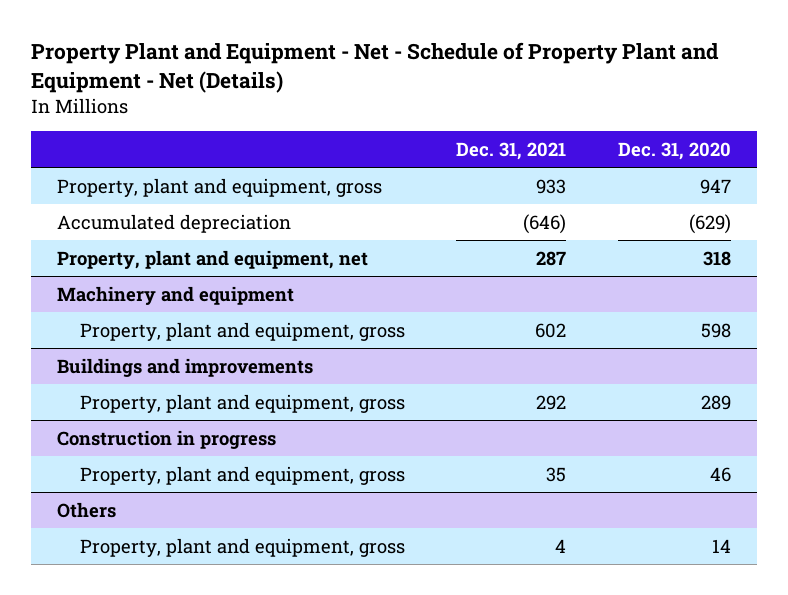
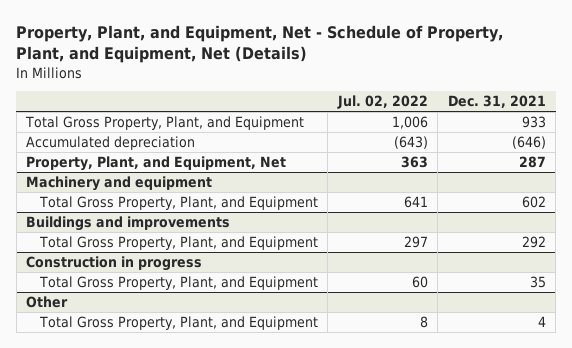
[30,42,719,93] Property Plant and Equipment - Net - Schedule of Property Plant and Equipment - Net (Details) -> [16,24,504,64] Property, Plant, and Equipment, Net - Schedule of Property, Plant, and Equipment, Net (Details)
[618,141,732,160] Dec. 31, 2020 -> none
none -> [336,95,428,110] Jul. 02, 2022
[56,177,382,197] Property, plant and equipment, gross -> [25,116,305,131] Total Gross Property, Plant, and Equipment
[56,249,368,269] Property, plant and equipment, net -> [26,156,287,172] Property, Plant, and Equipment, Net
[79,321,405,341] Property, plant and equipment, gross -> [38,196,318,211] Total Gross Property, Plant, and Equipment
[79,393,405,413] Property, plant and equipment, gross -> [38,236,318,251] Total Gross Property, Plant, and Equipment
[79,465,405,485] Property, plant and equipment, gross -> [38,276,318,291] Total Gross Property, Plant, and Equipment
[56,501,116,518] Others -> [26,296,69,309] Other
[79,537,405,557] Property, plant and equipment, gross -> [38,316,318,331] Total Gross Property, Plant, and Equipment

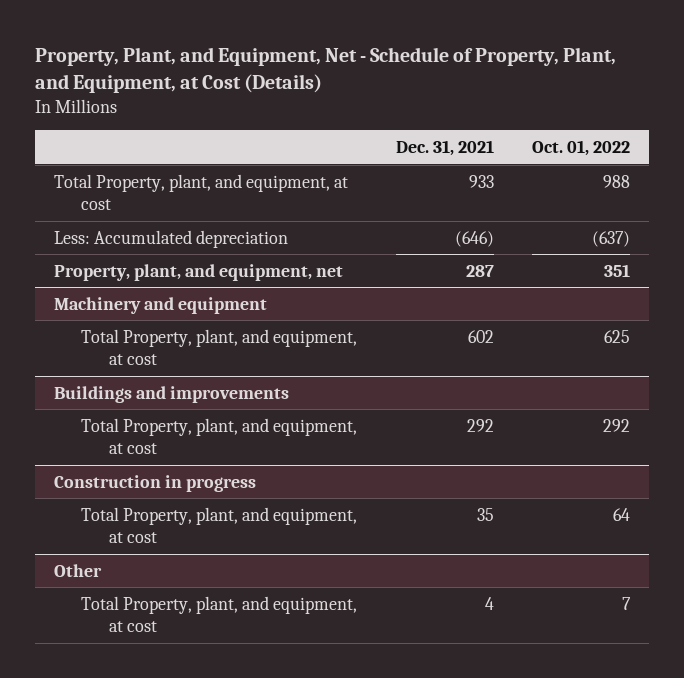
[16,24,504,64] Property, Plant, and Equipment, Net - Schedule of Property, Plant, and Equipment, Net (Details) -> [34,46,616,94] Property, Plant, and Equipment, Net - Schedule of Property, Plant, and Equipment, at Cost (Details)
[336,95,428,110] Jul. 02, 2022 -> none
none -> [531,139,630,156] Oct. 01, 2022
[25,116,305,131] Total Gross Property, Plant, and Equipment -> [53,173,348,210] Total Property, plant, and equipment, at cost
[26,136,196,151] Accumulated depreciation -> [53,229,288,248] Less: Accumulated depreciation
[26,156,287,172] Property, Plant, and Equipment, Net -> [53,263,343,281] Property, plant, and equipment, net
[38,196,318,211] Total Gross Property, Plant, and Equipment -> [81,328,358,365] Total Property, plant, and equipment, at cost
[38,236,318,251] Total Gross Property, Plant, and Equipment -> [81,417,358,454] Total Property, plant, and equipment, at cost
[38,276,318,291] Total Gross Property, Plant, and Equipment -> [81,506,358,543] Total Property, plant, and equipment, at cost
[38,316,318,331] Total Gross Property, Plant, and Equipment -> [81,595,358,632] Total Property, plant, and equipment, at cost

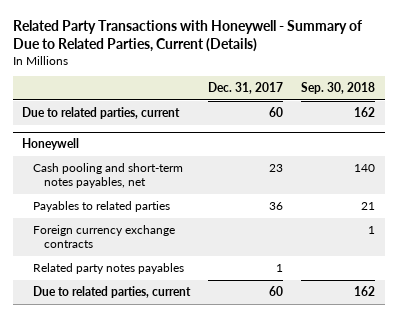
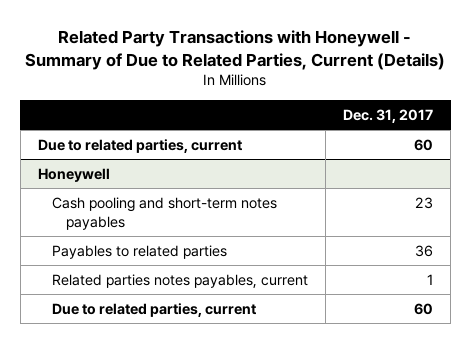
[301,82,376,95] Sep. 30, 2018 -> none
[32,162,183,189] Cash pooling and short-term notes payables, net -> [51,196,277,230] Cash pooling and short-term notes payables
[32,224,175,249] Foreign currency exchange contracts -> none
[32,262,184,274] Related party notes payables -> [51,273,308,288] Related parties notes payables, current

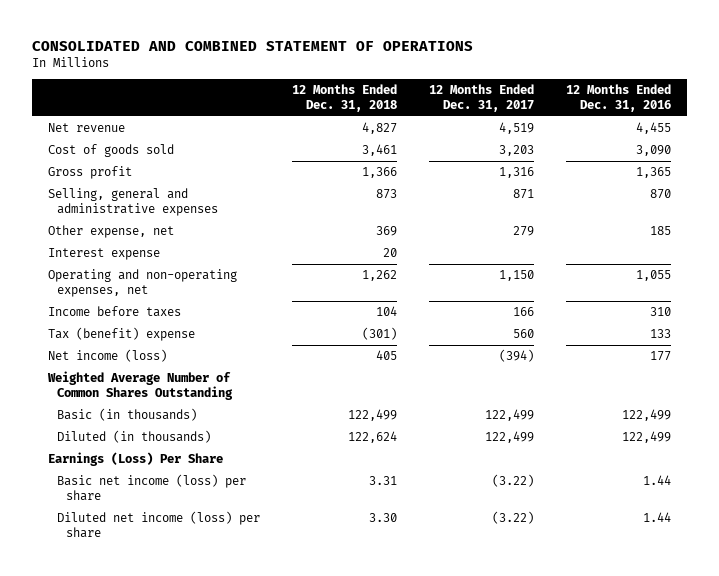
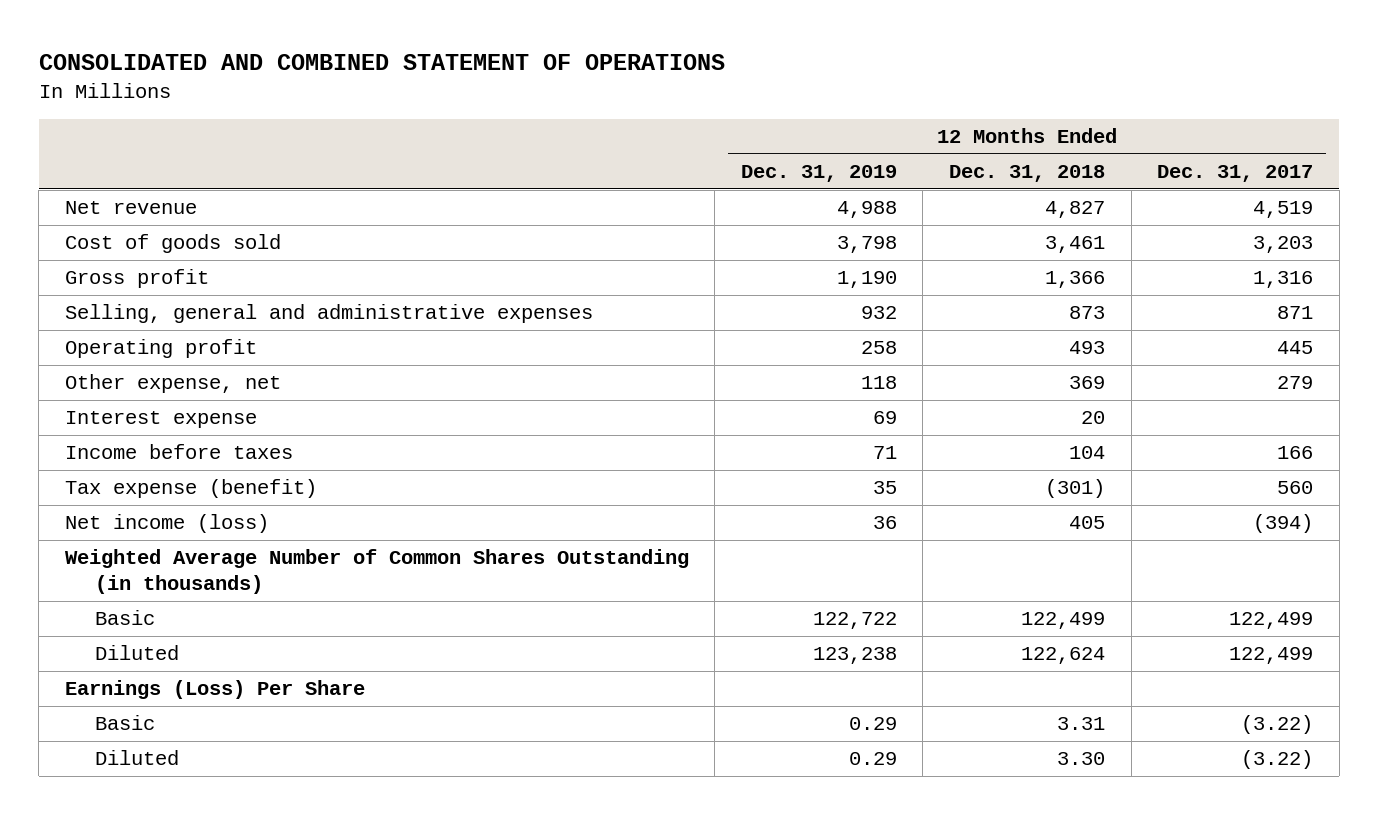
[566,83,672,112] 12 Months Ended Dec. 31, 2016 -> none
none -> [740,164,897,182] Dec. 31, 2019
none -> [64,339,257,359] Operating profit
[47,268,237,298] Operating and non-operating expenses, net -> none
[47,326,195,341] Tax (benefit) expense -> [64,479,317,499] Tax expense (benefit)
[46,370,234,401] Weighted Average Number of Common Shares Outstanding -> [64,549,689,595] Weighted Average Number of Common Shares Outstanding (in thousands)
[57,407,198,421] Basic (in thousands) -> [95,610,156,626] Basic
[57,429,212,443] Diluted (in thousands) -> [95,645,180,661] Diluted
[57,473,247,502] Basic net income (loss) per share -> [95,715,156,731] Basic
[57,510,261,539] Diluted net income (loss) per share -> [95,750,180,766] Diluted

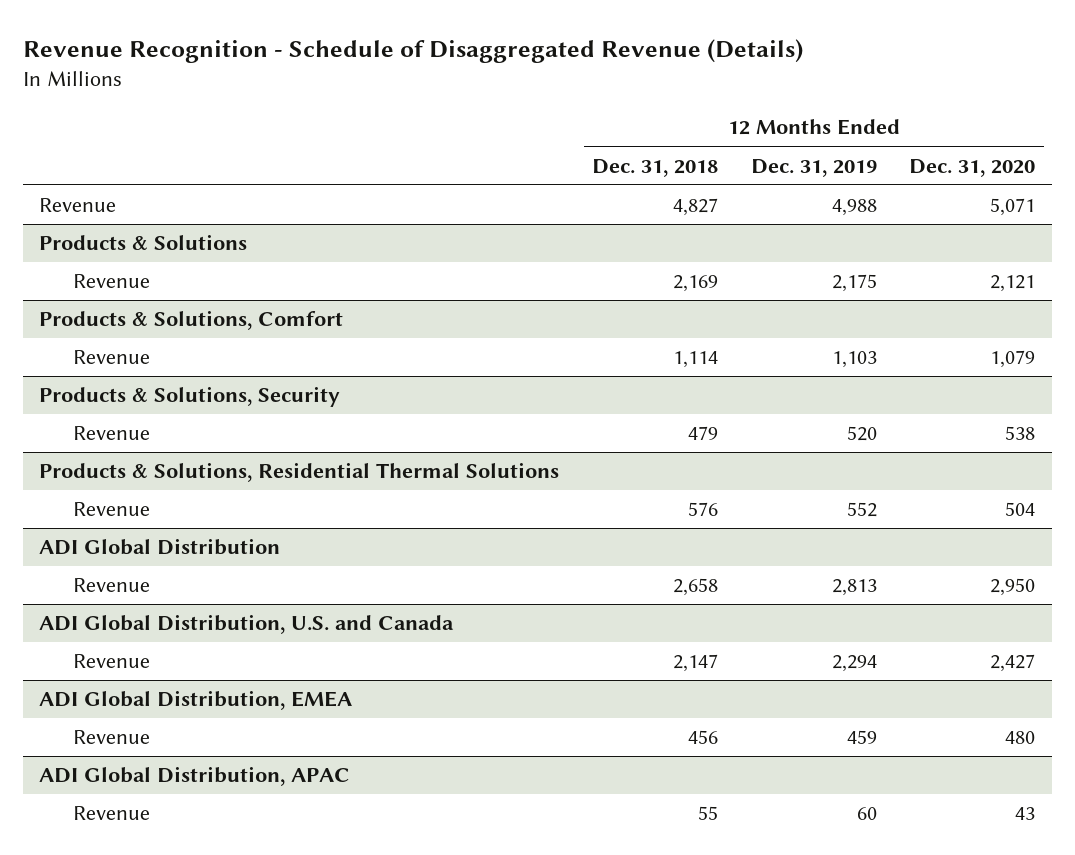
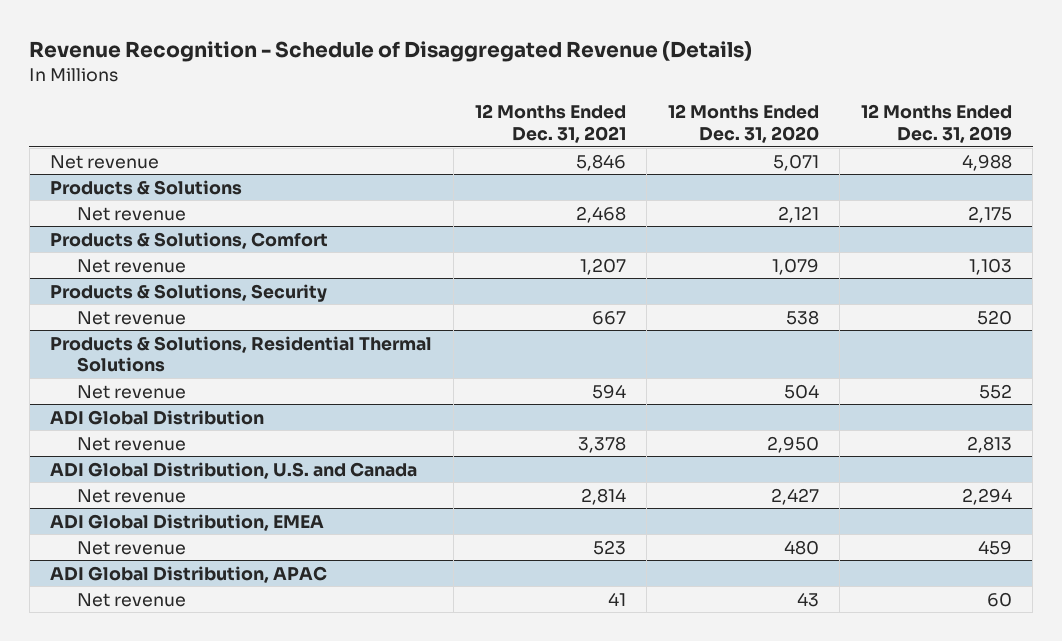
[592,158,719,177] Dec. 31, 2018 -> none
none -> [474,104,626,143] 12 Months Ended Dec. 31, 2021
[39,198,117,213] Revenue -> [50,154,160,169] Net revenue
[72,274,150,289] Revenue -> [77,206,187,221] Net revenue
[72,350,150,365] Revenue -> [77,258,187,273] Net revenue
[72,426,150,441] Revenue -> [77,310,187,325] Net revenue
[72,502,150,517] Revenue -> [77,384,187,399] Net revenue
[72,578,150,593] Revenue -> [77,436,187,451] Net revenue
[72,654,150,669] Revenue -> [77,488,187,503] Net revenue
[72,730,150,745] Revenue -> [77,540,187,555] Net revenue
[72,806,150,821] Revenue -> [77,592,187,607] Net revenue

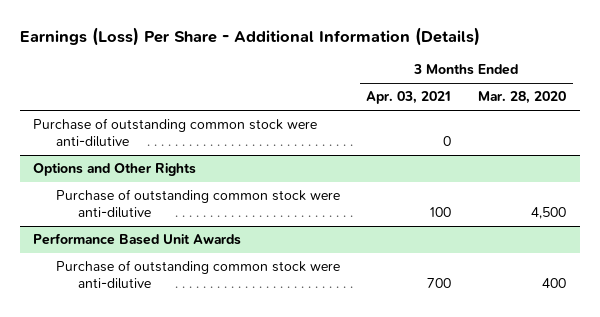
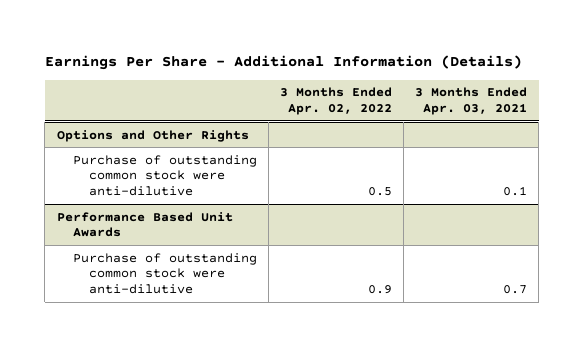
[19,26,480,46] Earnings (Loss) Per Share - Additional Information (Details) -> [44,55,522,71] Earnings Per Share - Additional Information (Details)
[478,91,567,105] Mar. 28, 2020 -> none
none -> [279,87,392,116] 3 Months Ended Apr. 02, 2022
[33,118,318,147] Purchase of outstanding common stock were anti-dilutive -> none
[430,206,452,217] 100 -> [502,186,527,197] 0.1
[427,277,452,288] 700 -> [502,285,527,295] 0.7

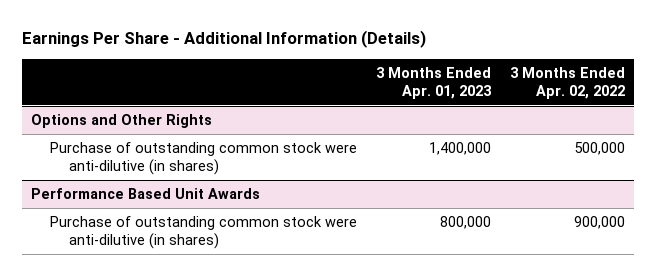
[414,87,527,116] 3 Months Ended Apr. 03, 2021 -> none
none -> [375,67,492,99] 3 Months Ended Apr. 01, 2023
[72,154,257,197] Purchase of outstanding common stock were anti-dilutive -> [50,142,358,175] Purchase of outstanding common stock were anti-dilutive (in shares)
[367,187,392,197] 0.5 -> [573,142,625,156] 500,000
[72,252,257,295] Purchase of outstanding common stock were anti-dilutive -> [50,216,358,249] Purchase of outstanding common stock were anti-dilutive (in shares)
[367,285,392,295] 0.9 -> [573,216,625,230] 900,000

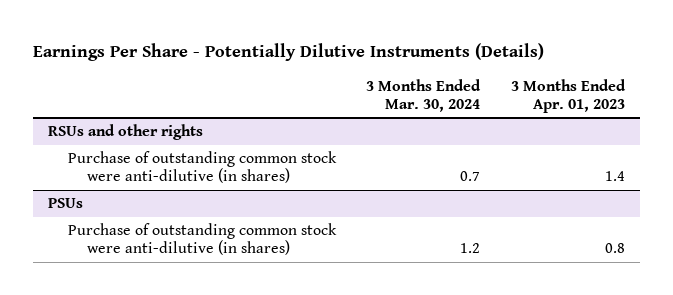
[21,30,426,49] Earnings Per Share - Additional Information (Details) -> [33,43,545,62] Earnings Per Share - Potentially Dilutive Instruments (Details)
[509,67,625,99] 3 Months Ended Apr. 02, 2022 -> none
none -> [366,78,482,112] 3 Months Ended Mar. 30, 2024
[31,114,213,129] Options and Other Rights -> [48,124,204,141] RSUs and other rights
[428,142,491,156] 1,400,000 -> [604,171,625,182] 1.4
[31,188,261,200] Performance Based Unit Awards -> [48,198,84,209] PSUs
[439,216,491,230] 800,000 -> [604,243,625,254] 0.8

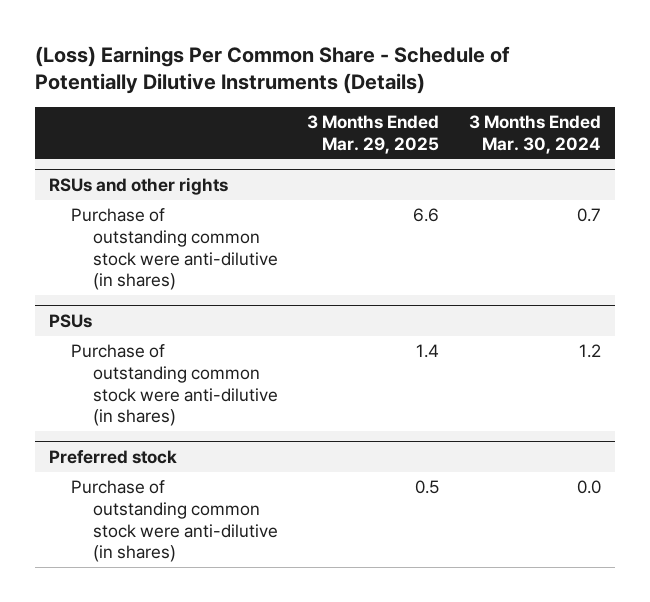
[33,43,545,62] Earnings Per Share - Potentially Dilutive Instruments (Details) -> [34,45,510,95] (Loss) Earnings Per Common Share - Schedule of Potentially Dilutive Instruments (Details)
[510,78,626,113] 3 Months Ended Apr. 01, 2023 -> none
none -> [307,115,440,154] 3 Months Ended Mar. 29, 2025
none -> [49,449,178,464] Preferred stock
none -> [71,480,278,563] Purchase of outstanding common stock were anti-dilutive (in shares)

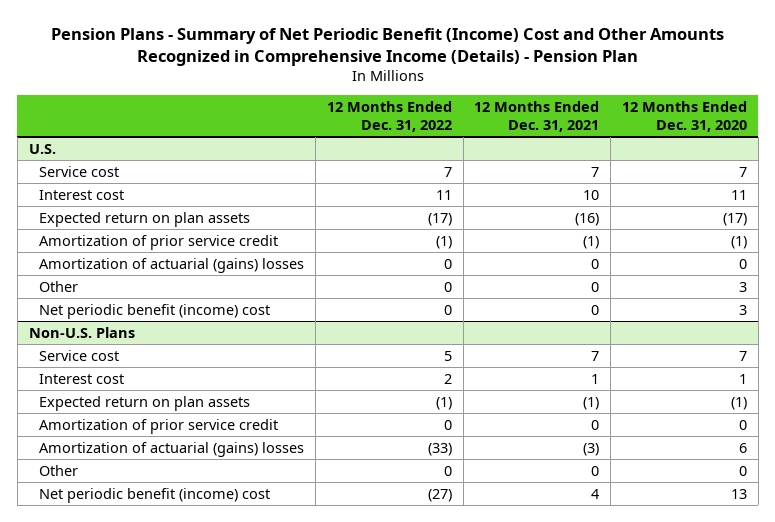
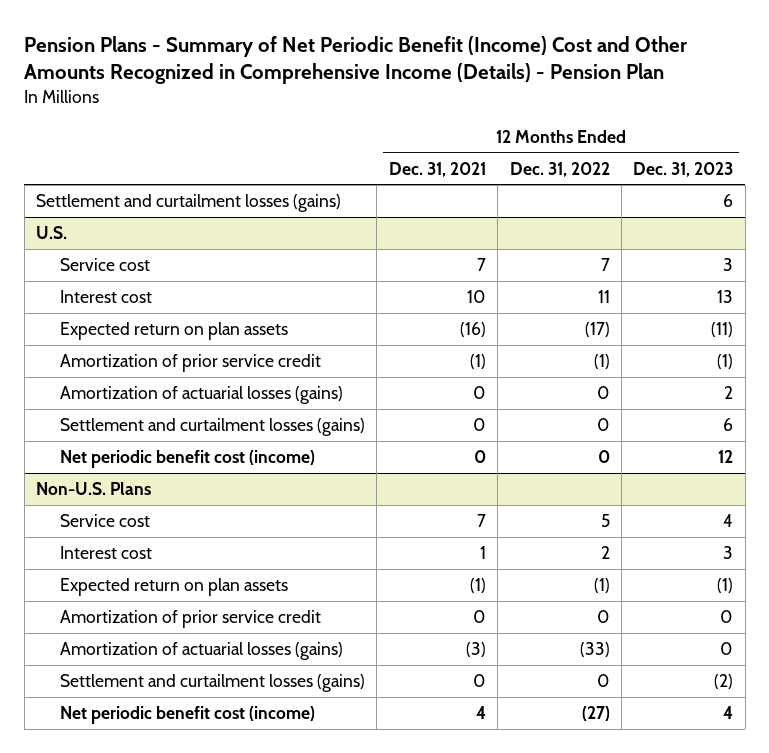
[621,100,747,133] 12 Months Ended Dec. 31, 2020 -> none
none -> [633,161,734,177] Dec. 31, 2023
none -> [35,194,341,213] Settlement and curtailment losses (gains)
[39,280,79,292] Other -> none
[39,257,305,273] Amortization of actuarial (gains) losses -> [60,386,344,405] Amortization of actuarial losses (gains)
none -> [60,418,366,437] Settlement and curtailment losses (gains)
[39,303,271,319] Net periodic benefit (income) cost -> [60,450,316,469] Net periodic benefit cost (income)
[39,464,79,476] Other -> none
[39,441,305,457] Amortization of actuarial (gains) losses -> [60,642,344,661] Amortization of actuarial losses (gains)
none -> [60,674,366,693] Settlement and curtailment losses (gains)
[39,487,271,503] Net periodic benefit (income) cost -> [60,706,316,725] Net periodic benefit cost (income)

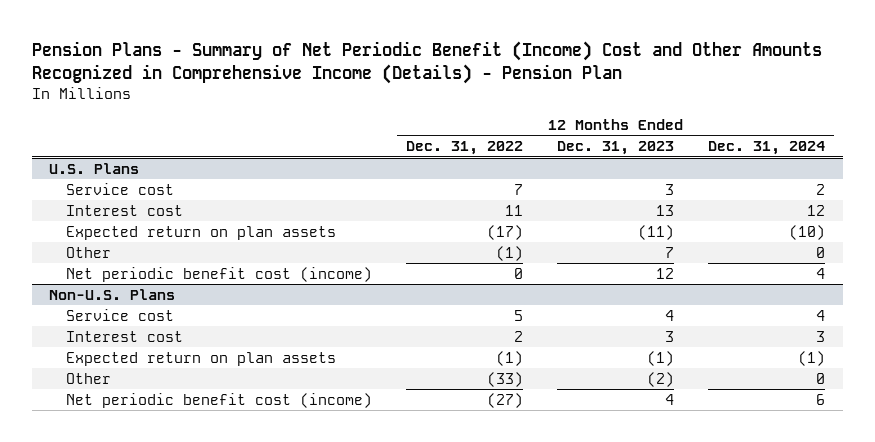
[388,161,486,177] Dec. 31, 2021 -> none
none -> [708,141,826,156] Dec. 31, 2024
[35,194,341,213] Settlement and curtailment losses (gains) -> none
[35,226,67,240] U.S. -> [49,162,140,174] U.S. Plans
[60,354,322,373] Amortization of prior service credit -> none
[60,386,344,405] Amortization of actuarial losses (gains) -> none
[60,418,366,437] Settlement and curtailment losses (gains) -> none
none -> [65,246,111,258] Other
[60,610,322,629] Amortization of prior service credit -> none
[60,642,344,661] Amortization of actuarial losses (gains) -> none
[60,674,366,693] Settlement and curtailment losses (gains) -> none
none -> [65,372,111,384] Other

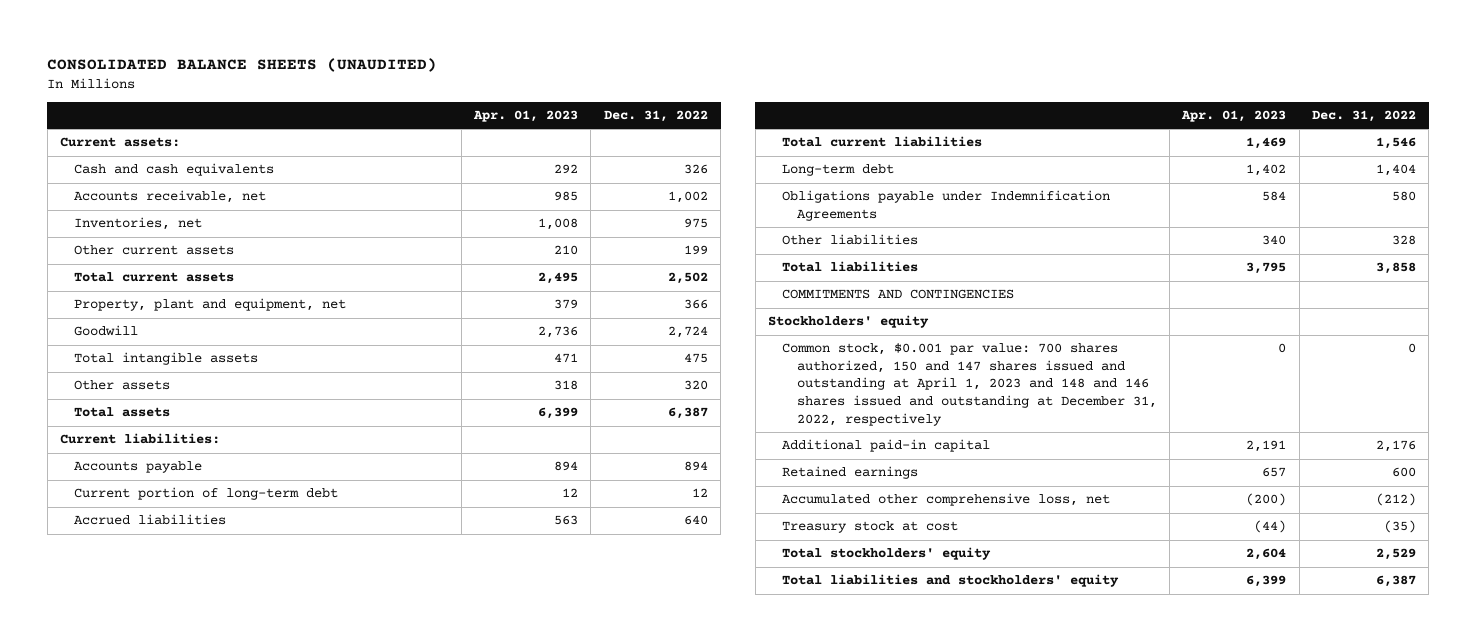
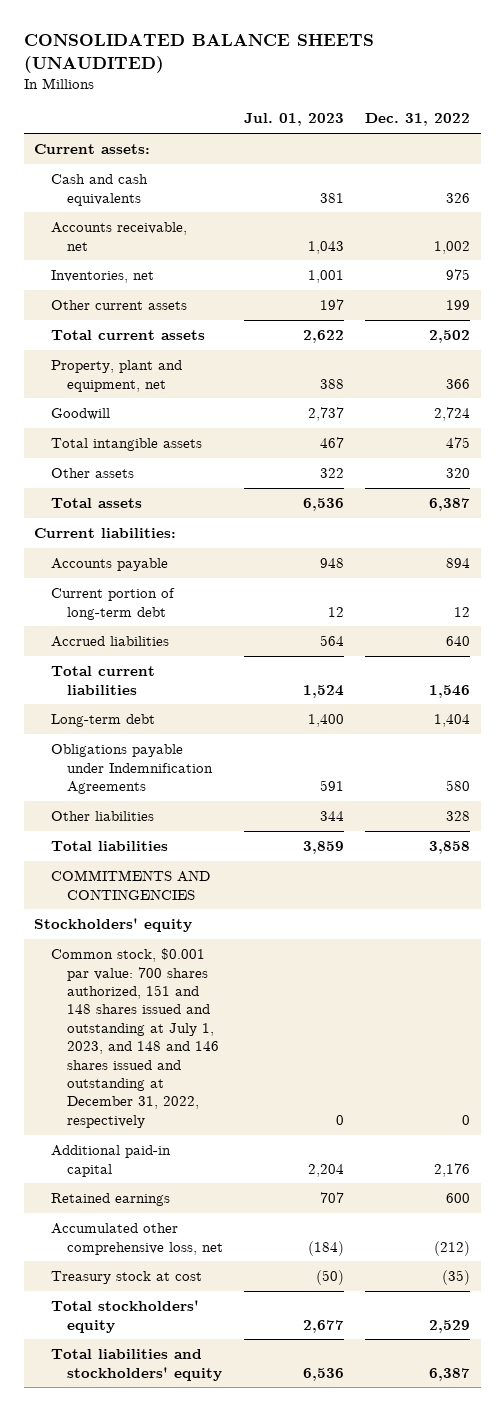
[473,109,579,122] Apr. 01, 2023 -> none
none -> [244,113,345,127] Jul. 01, 2023
[782,343,1157,426] Common stock, $0.001 par value: 700 shares authorized, 150 and 147 shares issued and outstanding at April 1, 2023 and 148 and 146 shares issued and outstanding at December 31, 2022, respectively -> [50,948,220,1128] Common stock, $0.001 par value: 700 shares authorized, 151 and 148 shares issued and outstanding at July 1, 2023, and 148 and 146 shares issued and outstanding at December 31, 2022, respectively

